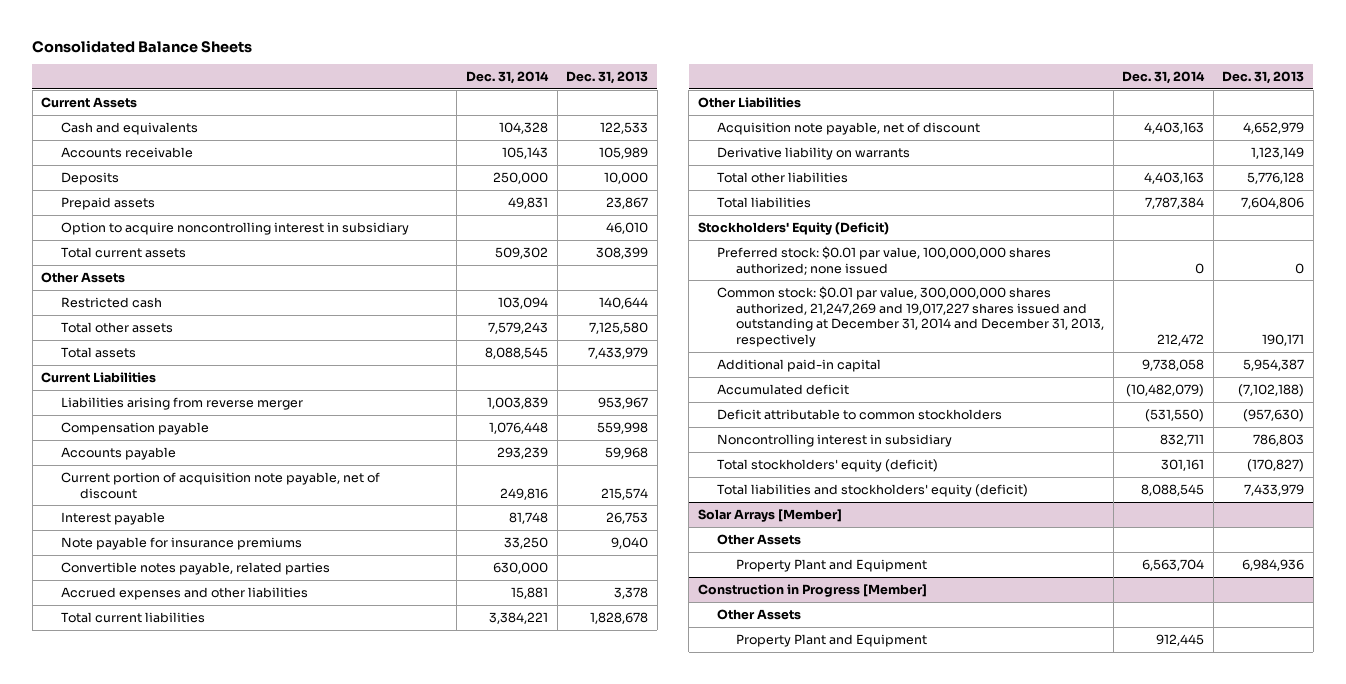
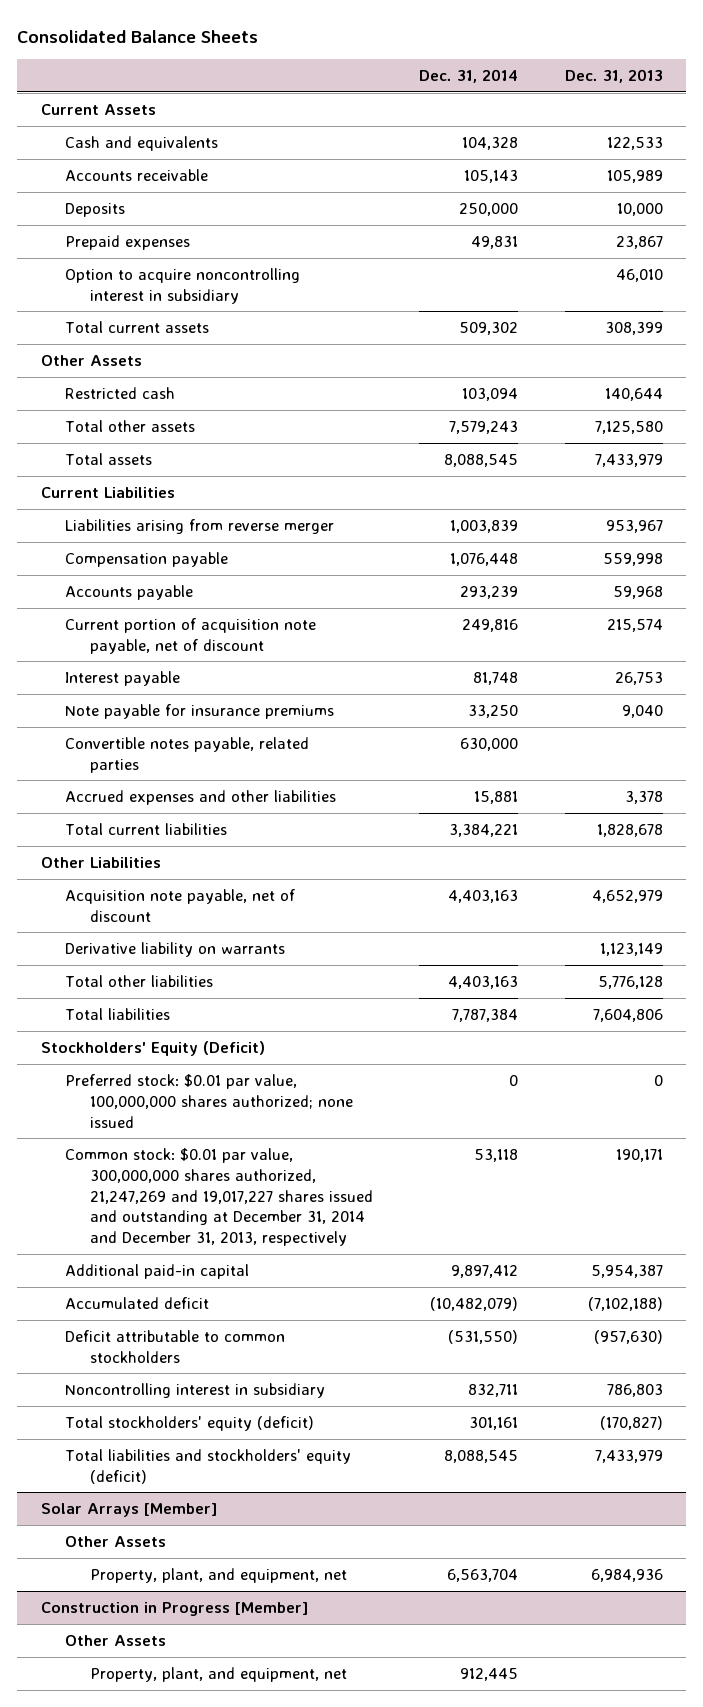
[60,196,155,210] Prepaid assets -> [65,234,191,250] Prepaid expenses
[1157,334,1205,347] 212,472 -> [474,1148,519,1162] 53,118
[1142,358,1205,371] 9,738,058 -> [451,1264,519,1278] 9,897,412
[736,558,928,572] Property Plant and Equipment -> [89,1567,347,1583] Property, plant, and equipment, net
[736,633,928,647] Property Plant and Equipment -> [89,1666,347,1682] Property, plant, and equipment, net

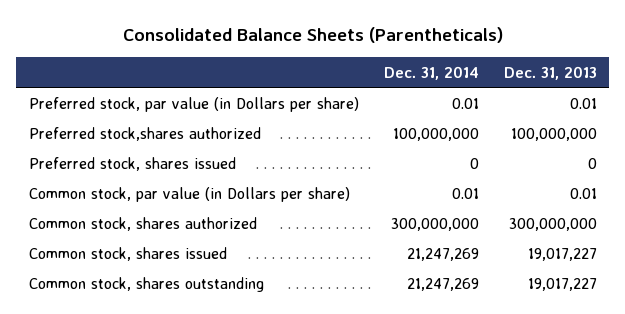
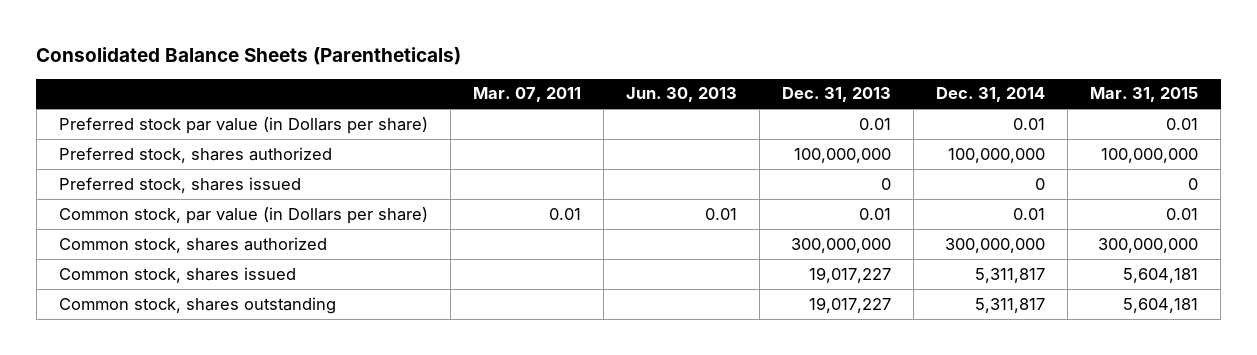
none -> [473,87,582,103] Mar. 07, 2011
none -> [626,87,738,103] Jun. 30, 2013
none -> [1090,87,1199,103] Mar. 31, 2015
[28,96,359,112] Preferred stock, par value (in Dollars per share) -> [58,116,428,134] Preferred stock par value (in Dollars per share)
[28,126,261,141] Preferred stock,shares authorized -> [58,146,332,163] Preferred stock, shares authorized
[406,247,479,261] 21,247,269 -> [975,267,1046,283] 5,311,817
[406,277,479,291] 21,247,269 -> [975,297,1046,313] 5,311,817

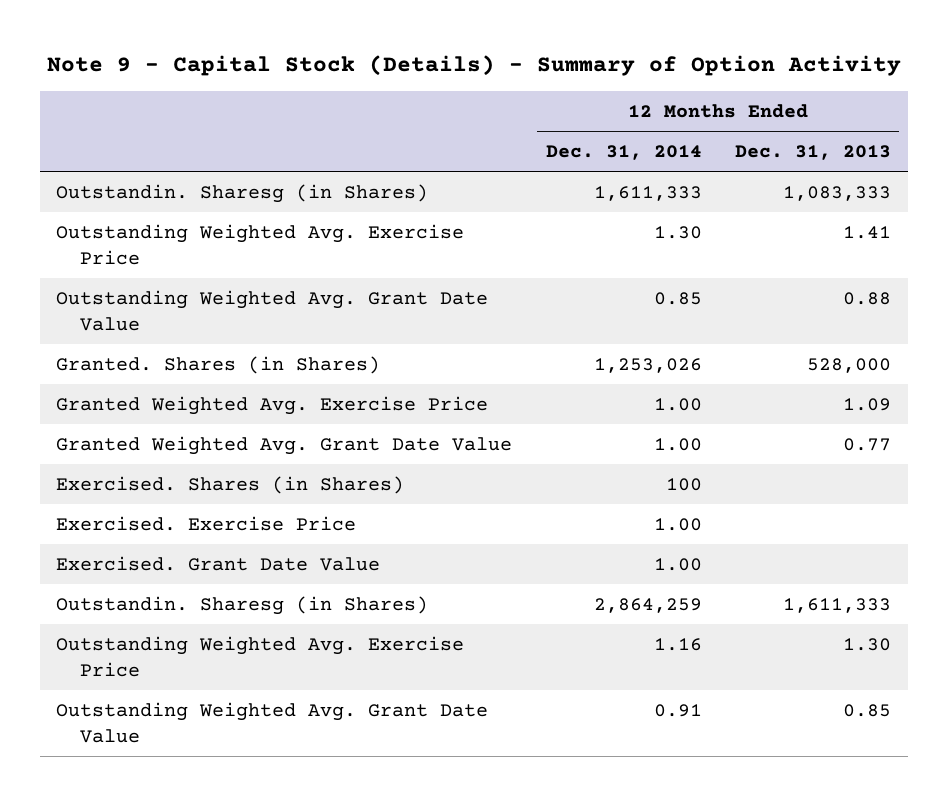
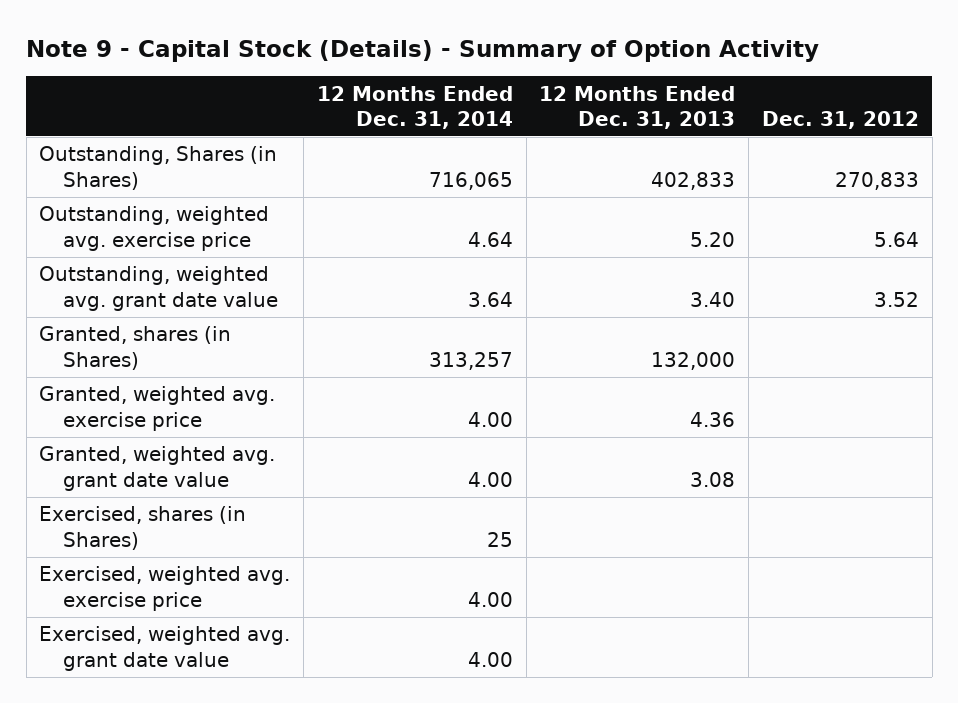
none -> [761,110,919,129] Dec. 31, 2012
[56,595,429,615] Outstandin. Sharesg (in Shares) -> none
[56,635,465,678] Outstanding Weighted Avg. Exercise Price -> none
[56,701,489,744] Outstanding Weighted Avg. Grant Date Value -> none
[56,183,429,203] Outstandin. Sharesg (in Shares) -> [39,146,278,190] Outstanding, Shares (in Shares)
[593,185,702,201] 1,611,333 -> [428,171,513,190] 716,065
[782,185,891,201] 1,083,333 -> [651,171,736,190] 402,833
[56,223,465,266] Outstanding Weighted Avg. Exercise Price -> [39,206,270,251] Outstanding, weighted avg. exercise price
[653,225,702,239] 1.30 -> [467,231,513,247] 4.64
[842,225,891,239] 1.41 -> [690,231,736,247] 5.20
[56,289,489,332] Outstanding Weighted Avg. Grant Date Value -> [39,266,278,311] Outstanding, weighted avg. grant date value
[653,291,702,305] 0.85 -> [467,291,513,307] 3.64
[842,291,891,305] 0.88 -> [690,291,736,307] 3.40
[56,355,381,374] Granted. Shares (in Shares) -> [39,326,232,370] Granted, shares (in Shares)
[593,357,702,373] 1,253,026 -> [428,351,513,370] 313,257
[806,357,891,373] 528,000 -> [651,351,736,370] 132,000
[56,395,489,415] Granted Weighted Avg. Exercise Price -> [39,386,276,431] Granted, weighted avg. exercise price
[653,397,702,411] 1.00 -> [467,411,513,427] 4.00
[842,397,891,411] 1.09 -> [690,411,736,427] 4.36
[56,435,513,455] Granted Weighted Avg. Grant Date Value -> [39,446,276,491] Granted, weighted avg. grant date value
[653,437,702,451] 1.00 -> [467,471,513,487] 4.00
[842,437,891,451] 0.77 -> [690,471,736,487] 3.08
[56,475,405,494] Exercised. Shares (in Shares) -> [39,506,247,550] Exercised, shares (in Shares)
[665,477,702,491] 100 -> [486,531,513,547] 25
[56,515,357,531] Exercised. Exercise Price -> [39,566,291,611] Exercised, weighted avg. exercise price
[653,517,702,531] 1.00 -> [467,591,513,607] 4.00
[56,555,381,571] Exercised. Grant Date Value -> [39,626,291,671] Exercised, weighted avg. grant date value
[653,557,702,571] 1.00 -> [467,651,513,667] 4.00

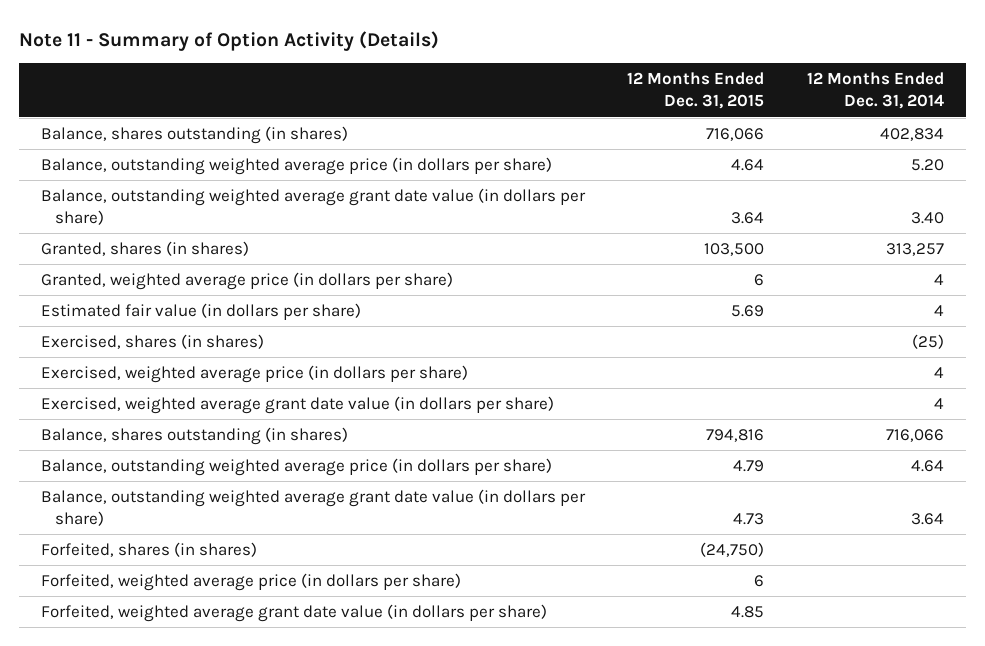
[26,39,820,62] Note 9 - Capital Stock (Details) - Summary of Option Activity -> [19,30,440,51] Note 11 - Summary of Option Activity (Details)
[539,85,736,129] 12 Months Ended Dec. 31, 2013 -> none
[761,110,919,129] Dec. 31, 2012 -> none
none -> [627,72,765,110] 12 Months Ended Dec. 31, 2015
[39,446,276,491] Granted, weighted avg. grant date value -> none
[39,146,278,190] Outstanding, Shares (in Shares) -> [40,126,348,145] Balance, shares outstanding (in shares)
[428,171,513,190] 716,065 -> [880,128,945,142] 402,834
[39,206,270,251] Outstanding, weighted avg. exercise price -> [40,157,552,176] Balance, outstanding weighted average price (in dollars per share)
[467,231,513,247] 4.64 -> [911,159,945,172] 5.20
[39,266,278,311] Outstanding, weighted avg. grant date value -> [40,188,586,226] Balance, outstanding weighted average grant date value (in dollars per share)
[467,291,513,307] 3.64 -> [911,212,945,225] 3.40
[39,326,232,370] Granted, shares (in Shares) -> [40,241,249,257] Granted, shares (in shares)
[39,386,276,431] Granted, weighted avg. exercise price -> [40,272,453,291] Granted, weighted average price (in dollars per share)
[467,411,513,427] 4.00 -> [934,274,945,286] 4
none -> [40,303,361,321] Estimated fair value (in dollars per share)
[39,506,247,550] Exercised, shares (in Shares) -> [40,334,264,350] Exercised, shares (in shares)
[486,531,513,547] 25 -> [912,334,945,350] (25)
[39,566,291,611] Exercised, weighted avg. exercise price -> [40,365,468,384] Exercised, weighted average price (in dollars per share)
[467,591,513,607] 4.00 -> [934,367,945,379] 4
[39,626,291,671] Exercised, weighted avg. grant date value -> [40,396,554,415] Exercised, weighted average grant date value (in dollars per share)
[467,651,513,667] 4.00 -> [934,398,945,410] 4
none -> [40,427,348,446] Balance, shares outstanding (in shares)
none -> [40,458,552,477] Balance, outstanding weighted average price (in dollars per share)
none -> [40,489,586,527] Balance, outstanding weighted average grant date value (in dollars per share)
none -> [40,542,257,558] Forfeited, shares (in shares)
none -> [40,573,461,592] Forfeited, weighted average price (in dollars per share)
none -> [40,604,547,623] Forfeited, weighted average grant date value (in dollars per share)

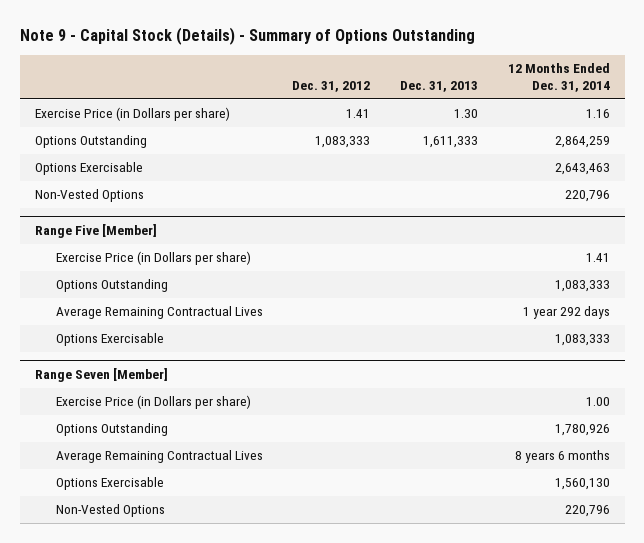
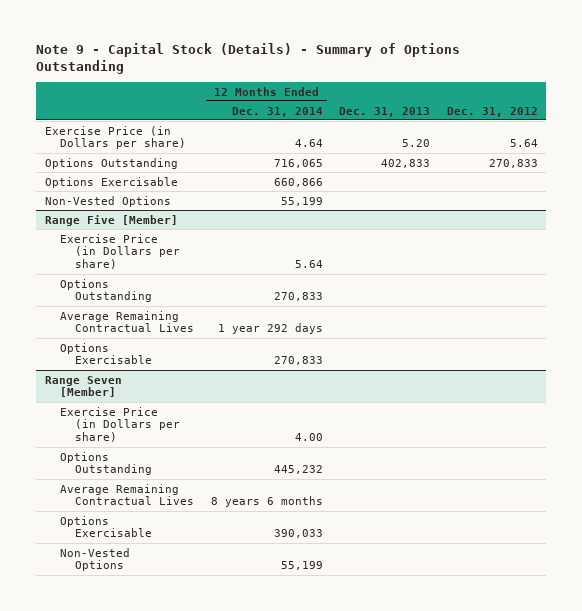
[346,109,371,119] 1.41 -> [509,139,538,148] 5.64
[454,109,479,119] 1.30 -> [402,139,431,148] 5.20
[585,109,610,119] 1.16 -> [294,139,323,148] 4.64
[315,136,371,149] 1,083,333 -> [488,158,538,168] 270,833
[423,136,479,149] 1,611,333 -> [381,158,431,168] 402,833
[554,136,610,149] 2,864,259 -> [273,158,323,168] 716,065
[554,163,610,176] 2,643,463 -> [273,177,323,187] 660,866
[564,190,610,203] 220,796 -> [280,196,323,206] 55,199
[585,253,610,263] 1.41 -> [294,260,323,269] 5.64
[554,280,610,293] 1,083,333 -> [273,292,323,302] 270,833
[554,334,610,347] 1,083,333 -> [273,356,323,366] 270,833
[585,397,610,407] 1.00 -> [294,433,323,442] 4.00
[554,424,610,437] 1,780,926 -> [273,465,323,475] 445,232
[554,478,610,491] 1,560,130 -> [273,529,323,539] 390,033
[564,505,610,518] 220,796 -> [280,561,323,571] 55,199

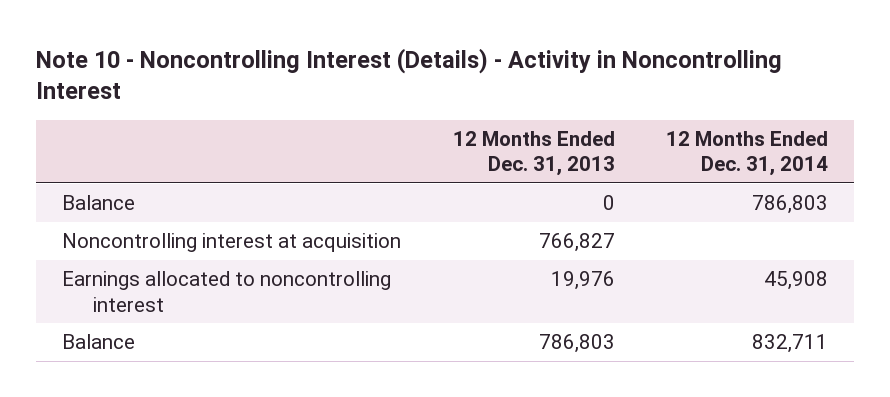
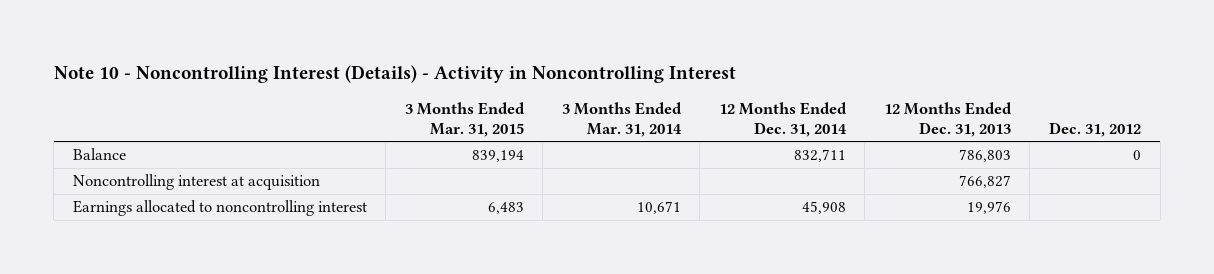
none -> [404,102,525,137] 3 Months Ended Mar. 31, 2015
none -> [561,102,682,137] 3 Months Ended Mar. 31, 2014
none -> [1049,121,1142,137] Dec. 31, 2012
[62,195,136,211] Balance -> none
[62,334,136,350] Balance -> [72,148,126,161] Balance

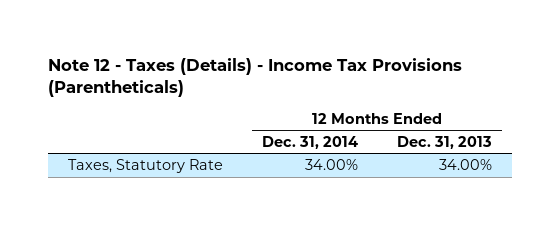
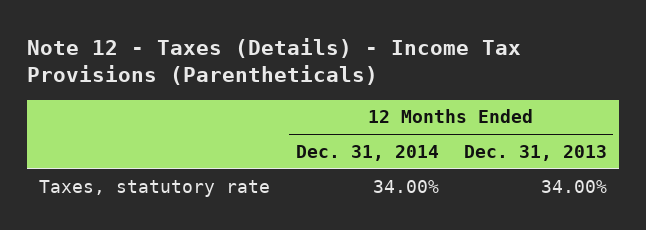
[67,159,223,174] Taxes, Statutory Rate -> [39,179,271,197] Taxes, statutory rate

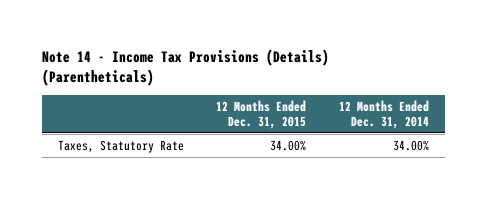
[26,37,521,86] Note 12 - Taxes (Details) - Income Tax Provisions (Parentheticals) -> [41,48,329,86] Note 14 - Income Tax Provisions (Details) (Parentheticals)
[463,144,607,161] Dec. 31, 2013 -> none
none -> [216,99,307,129] 12 Months Ended Dec. 31, 2015
[39,179,271,197] Taxes, statutory rate -> [57,140,184,154] Taxes, Statutory Rate

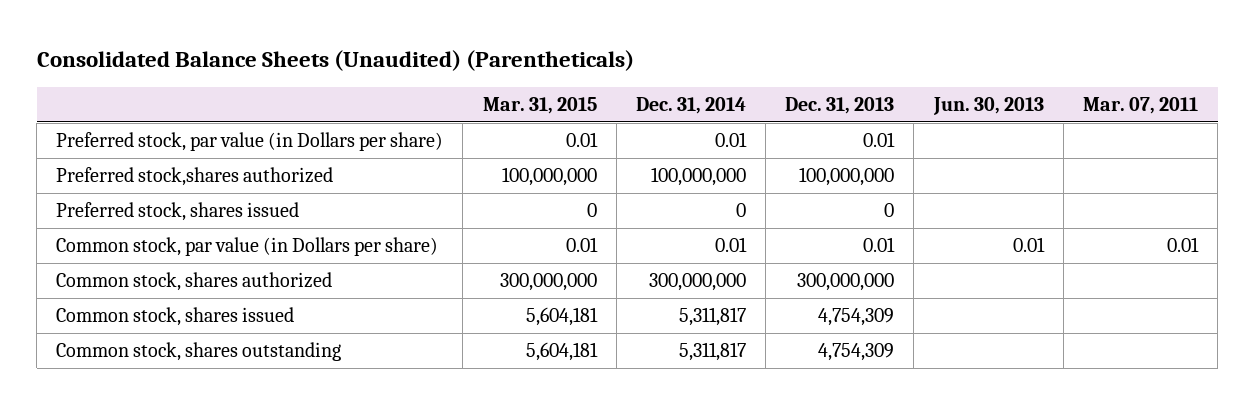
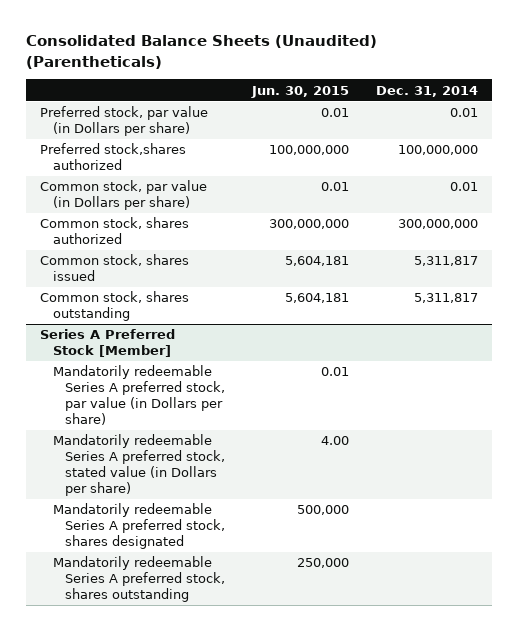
[482,96,597,114] Mar. 31, 2015 -> none
[785,96,895,114] Dec. 31, 2013 -> none
[932,96,1044,115] Jun. 30, 2013 -> none
[1082,96,1198,114] Mar. 07, 2011 -> none
none -> [251,85,350,98] Jun. 30, 2015
[56,202,300,222] Preferred stock, shares issued -> none
none -> [39,329,175,358] Series A Preferred Stock [Member]
none -> [52,365,226,425] Mandatorily redeemable Series A preferred stock, par value (in Dollars per share)
none -> [52,434,226,496] Mandatorily redeemable Series A preferred stock, stated value (in Dollars per share)
none -> [52,503,226,549] Mandatorily redeemable Series A preferred stock, shares designated
none -> [52,556,226,602] Mandatorily redeemable Series A preferred stock, shares outstanding

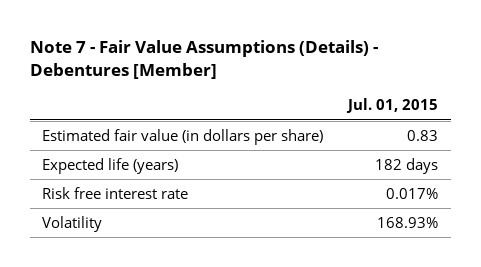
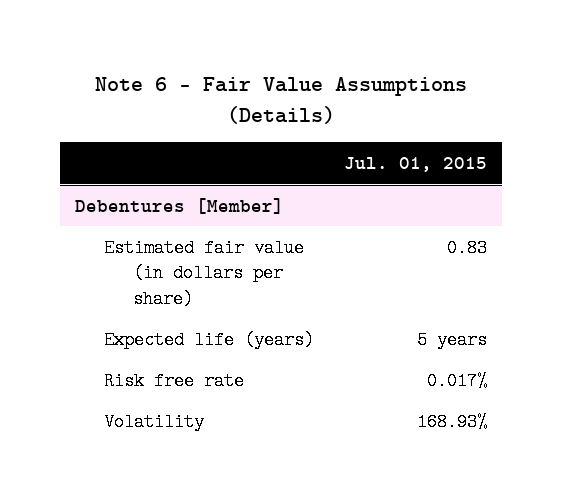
[29,39,378,79] Note 7 - Fair Value Assumptions (Details) - Debentures [Member] -> [95,77,468,125] Note 6 - Fair Value Assumptions (Details)
none -> [75,197,285,214] Debentures [Member]
[375,157,439,174] 182 days -> [417,330,488,349] 5 years
[42,186,189,199] Risk free interest rate -> [104,371,245,390] Risk free rate

